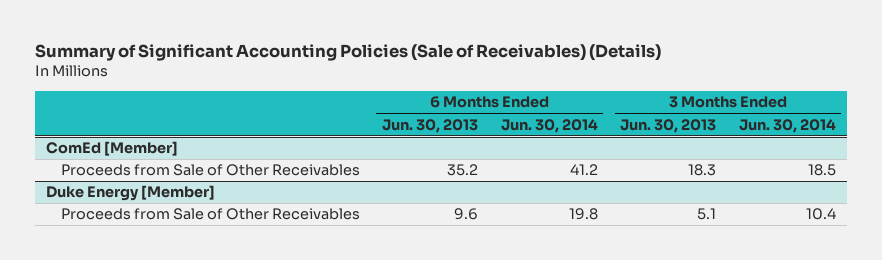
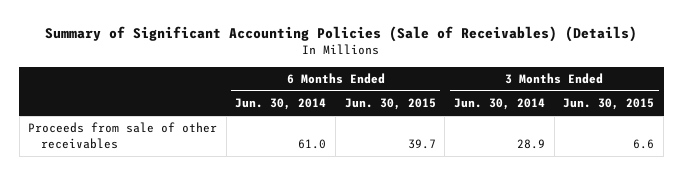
[382,118,479,133] Jun. 30, 2013 -> none
[620,118,717,133] Jun. 30, 2013 -> none
none -> [344,98,436,111] Jun. 30, 2015
none -> [563,98,655,111] Jun. 30, 2015
[45,141,178,157] ComEd [Member] -> none
[45,185,215,202] Duke Energy [Member] -> none
[60,208,360,221] Proceeds from Sale of Other Receivables -> none
[60,164,360,177] Proceeds from Sale of Other Receivables -> [28,122,218,149] Proceeds from sale of other receivables
[569,164,598,176] 41.2 -> [298,138,327,149] 61.0
[807,164,836,177] 18.5 -> [517,138,546,149] 28.9

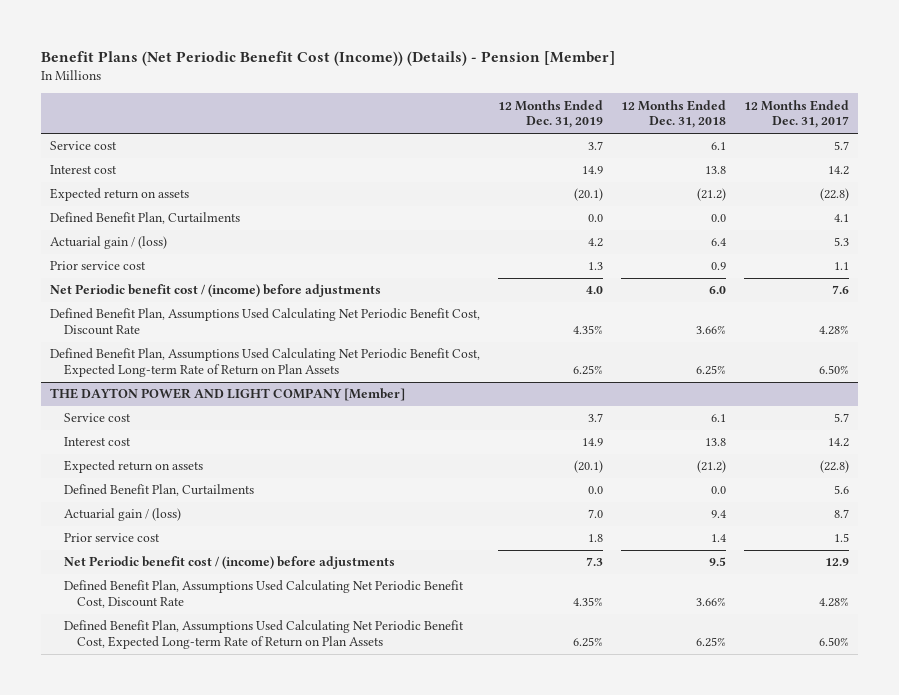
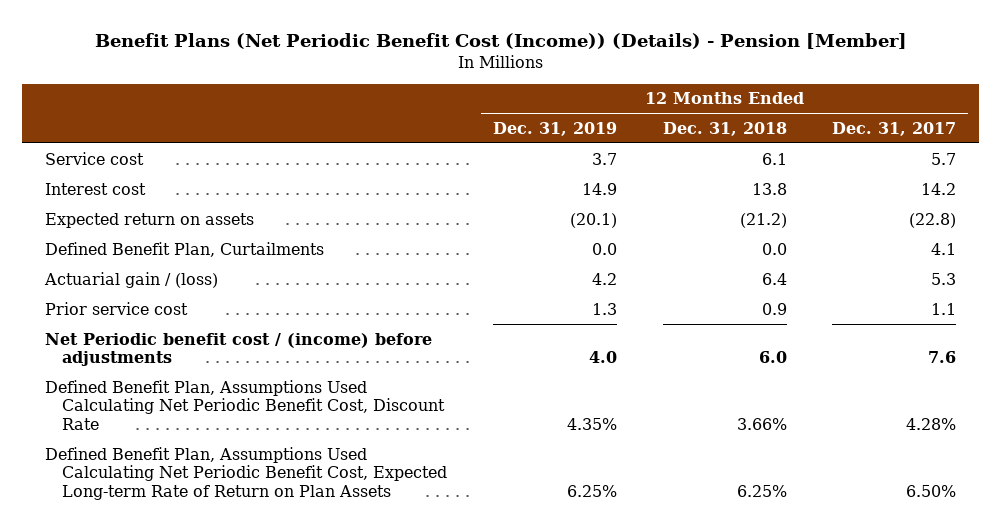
[50,388,406,402] THE DAYTON POWER AND LIGHT COMPANY [Member] -> none
[63,413,131,423] Service cost -> none
[63,437,131,447] Interest cost -> none
[63,460,203,474] Expected return on assets -> none
[63,484,254,497] Defined Benefit Plan, Curtailments -> none
[63,508,181,522] Actuarial gain / (loss) -> none
[63,533,160,543] Prior service cost -> none
[63,556,395,570] Net Periodic benefit cost / (income) before adjustments -> none
[63,580,464,609] Defined Benefit Plan, Assumptions Used Calculating Net Periodic Benefit Cost, Discount Rate -> none
[63,620,464,650] Defined Benefit Plan, Assumptions Used Calculating Net Periodic Benefit Cost, Expected Long-term Rate of Return on Plan Assets -> none

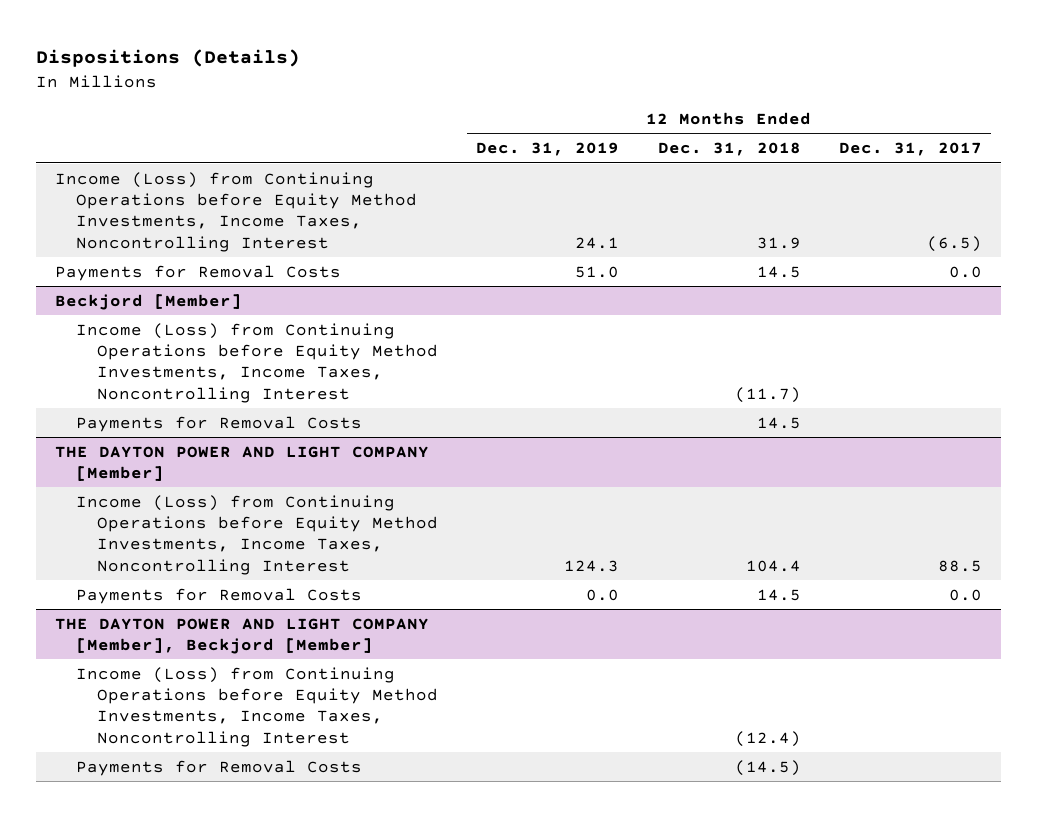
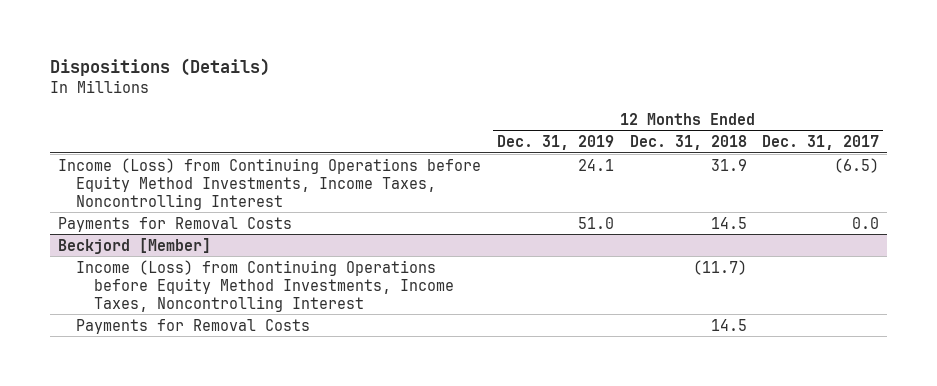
[55,445,430,482] THE DAYTON POWER AND LIGHT COMPANY [Member] -> none
[76,494,439,575] Income (Loss) from Continuing Operations before Equity Method Investments, Income Taxes, Noncontrolling Interest -> none
[76,587,363,604] Payments for Removal Costs -> none
[55,617,430,655] THE DAYTON POWER AND LIGHT COMPANY [Member], Beckjord [Member] -> none
[76,666,439,747] Income (Loss) from Continuing Operations before Equity Method Investments, Income Taxes, Noncontrolling Interest -> none
[76,759,363,776] Payments for Removal Costs -> none

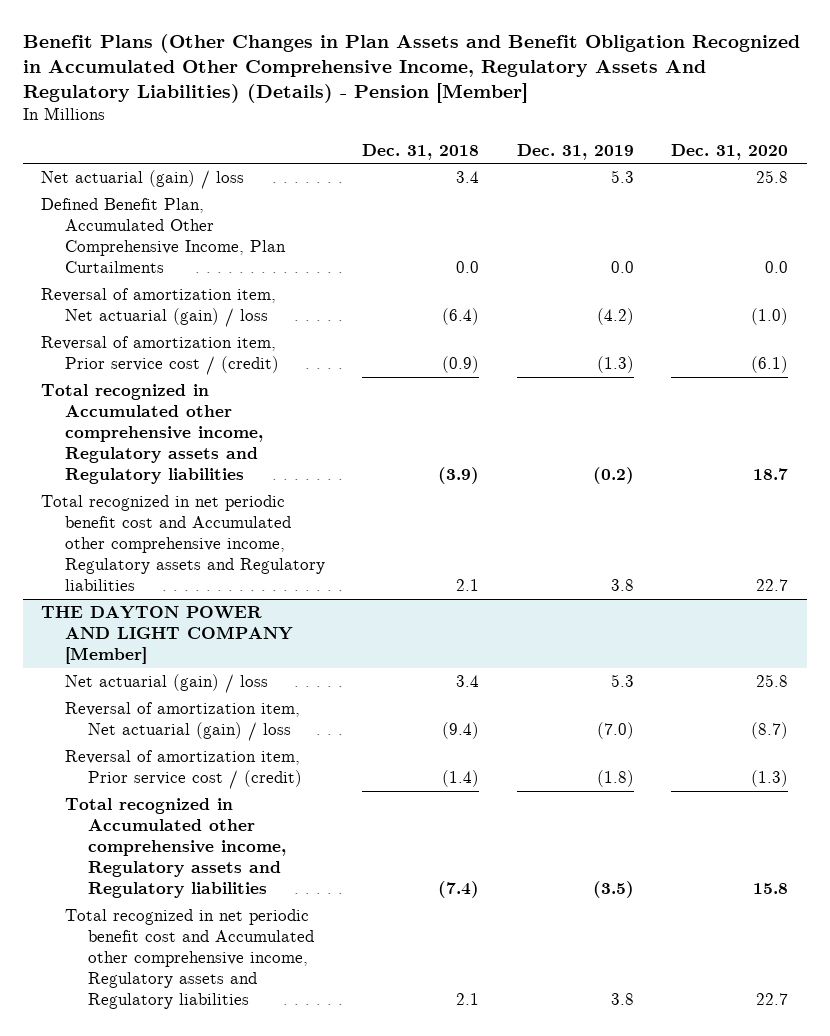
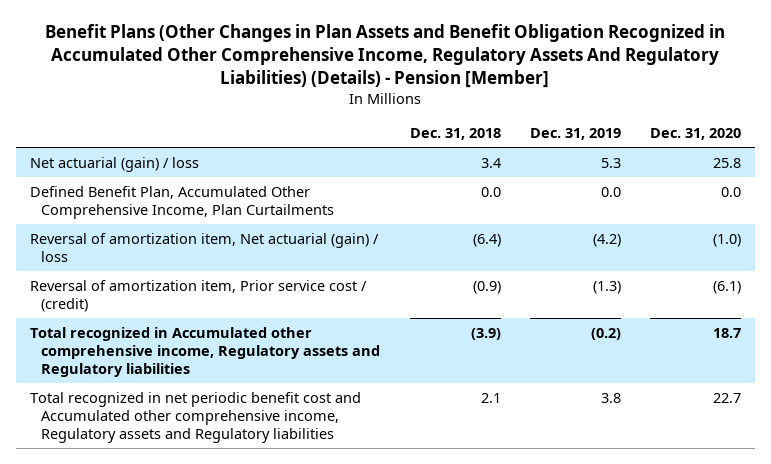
[41,605,293,665] THE DAYTON POWER AND LIGHT COMPANY [Member] -> none
[64,673,268,693] Net actuarial (gain) / loss -> none
[64,701,300,742] Reversal of amortization item, Net actuarial (gain) / loss -> none
[64,749,303,790] Reversal of amortization item, Prior service cost / (credit) -> none
[64,797,287,899] Total recognized in Accumulated other comprehensive income, Regulatory assets and Regulatory liabilities -> none
[64,908,315,1010] Total recognized in net periodic benefit cost and Accumulated other comprehensive income, Regulatory assets and Regulatory liabilities -> none

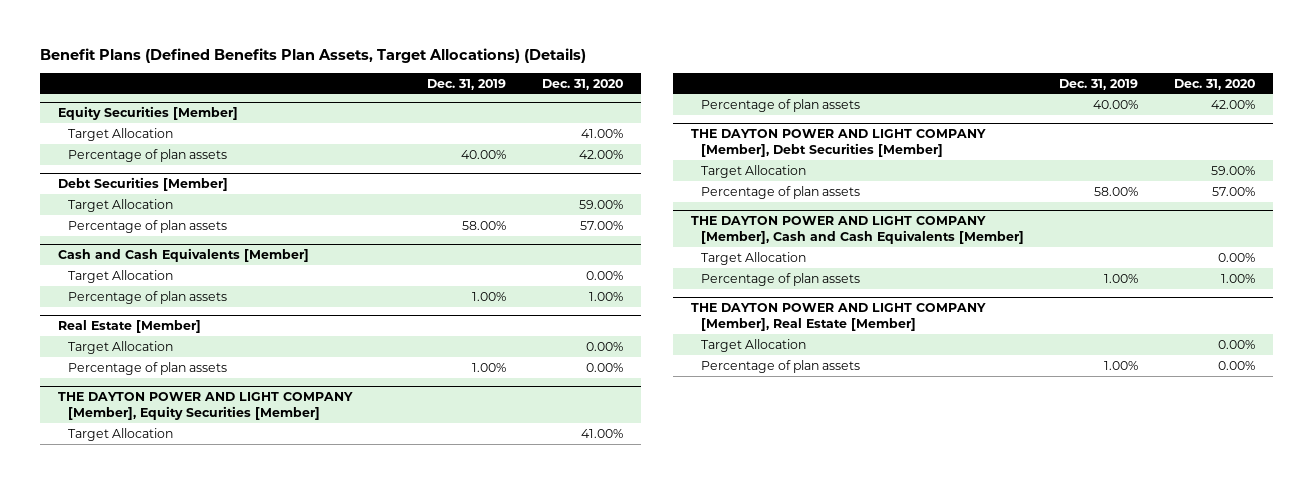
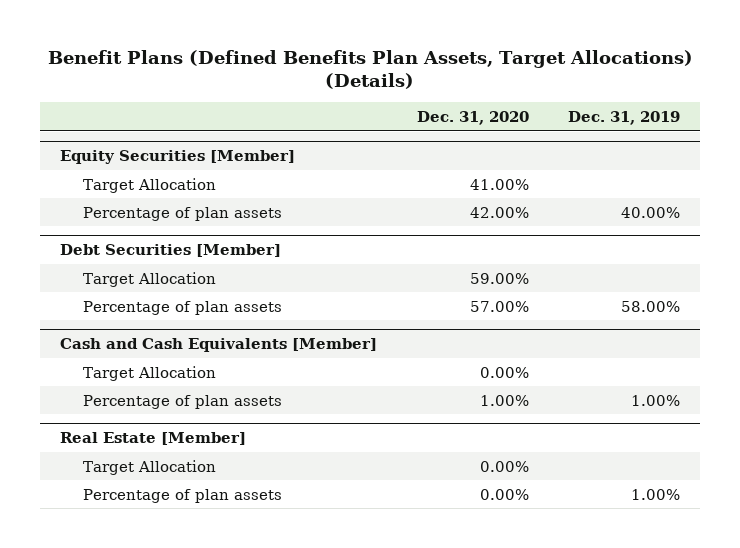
[58,391,354,421] THE DAYTON POWER AND LIGHT COMPANY [Member], Equity Securities [Member] -> none
[68,427,174,441] Target Allocation -> none
[700,98,860,112] Percentage of plan assets -> none
[690,128,986,158] THE DAYTON POWER AND LIGHT COMPANY [Member], Debt Securities [Member] -> none
[700,164,806,178] Target Allocation -> none
[700,185,860,199] Percentage of plan assets -> none
[690,215,1024,245] THE DAYTON POWER AND LIGHT COMPANY [Member], Cash and Cash Equivalents [Member] -> none
[700,251,806,265] Target Allocation -> none
[700,272,860,286] Percentage of plan assets -> none
[690,302,986,332] THE DAYTON POWER AND LIGHT COMPANY [Member], Real Estate [Member] -> none
[700,338,806,352] Target Allocation -> none
[700,359,860,373] Percentage of plan assets -> none

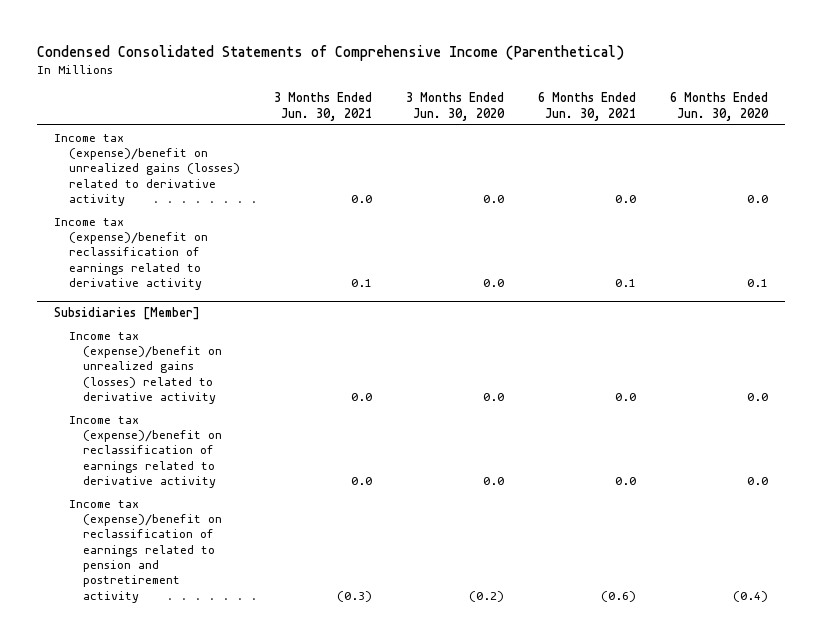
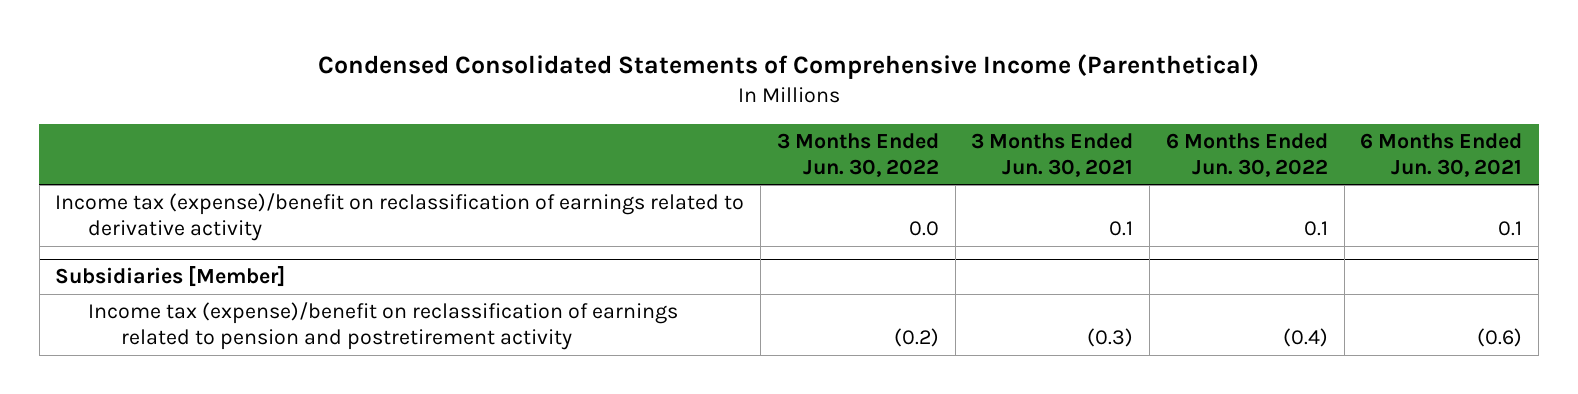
[405,92,505,121] 3 Months Ended Jun. 30, 2020 -> none
[669,92,769,121] 6 Months Ended Jun. 30, 2020 -> none
none -> [776,132,939,177] 3 Months Ended Jun. 30, 2022
none -> [1165,132,1328,177] 6 Months Ended Jun. 30, 2022
[54,133,240,206] Income tax (expense)/benefit on unrealized gains (losses) related to derivative activity -> none
[68,331,223,404] Income tax (expense)/benefit on unrealized gains (losses) related to derivative activity -> none
[68,415,223,488] Income tax (expense)/benefit on reclassification of earnings related to derivative activity -> none

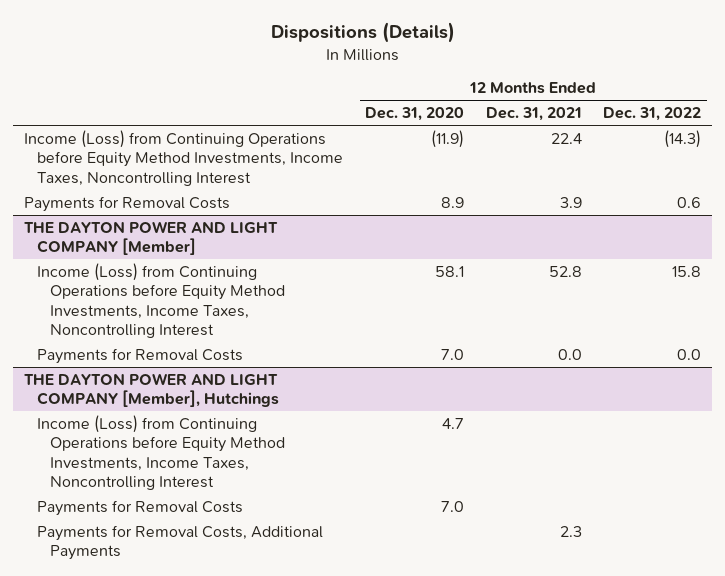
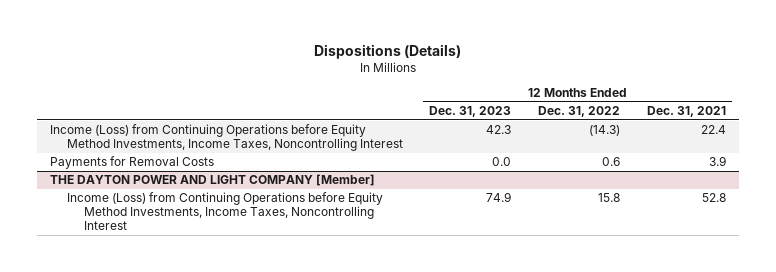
[364,107,464,122] Dec. 31, 2020 -> none
none -> [429,106,512,118] Dec. 31, 2023
[37,347,244,364] Payments for Removal Costs -> none
[24,372,280,408] THE DAYTON POWER AND LIGHT COMPANY [Member], Hutchings -> none
[37,414,286,490] Income (Loss) from Continuing Operations before Equity Method Investments, Income Taxes, Noncontrolling Interest -> none
[37,499,244,516] Payments for Removal Costs -> none
[37,524,324,561] Payments for Removal Costs, Additional Payments -> none

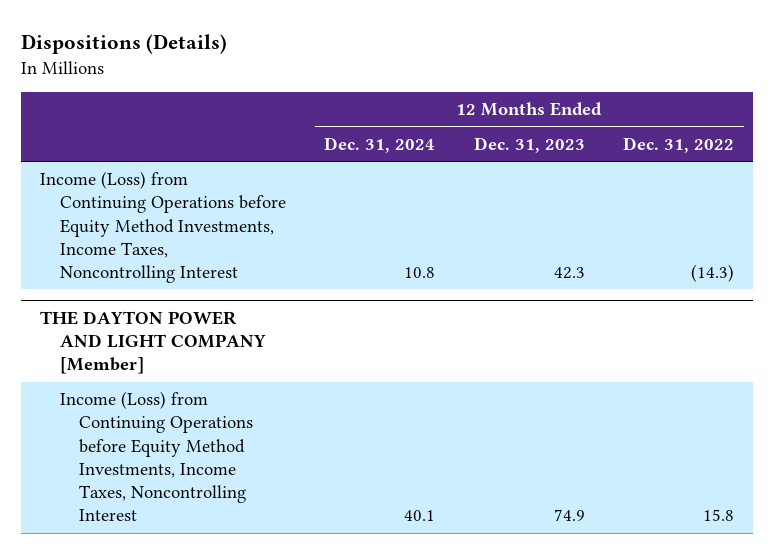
[646,106,726,118] Dec. 31, 2021 -> none
none -> [324,136,436,153] Dec. 31, 2024
[50,156,215,170] Payments for Removal Costs -> none

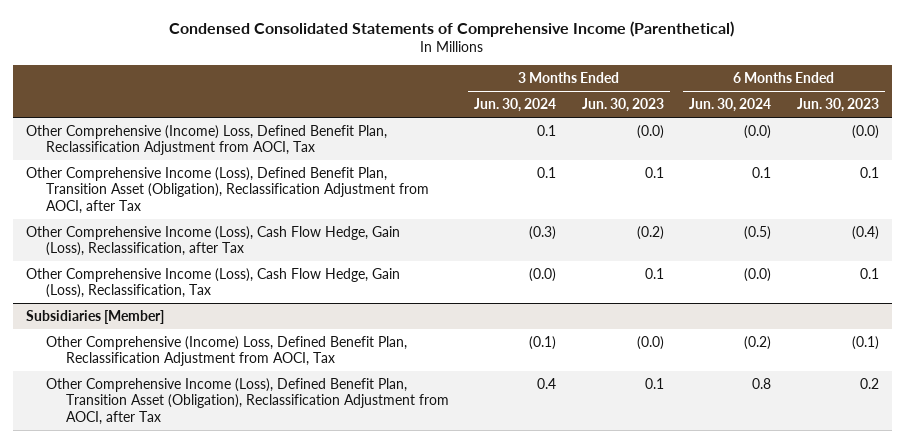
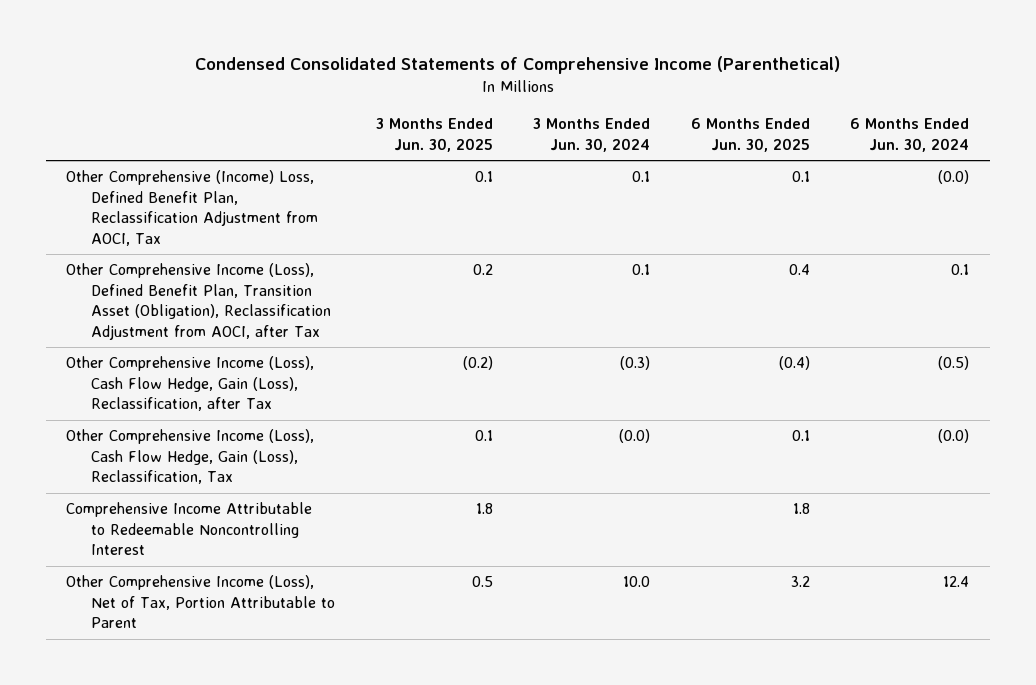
[581,98,664,113] Jun. 30, 2023 -> none
[796,98,879,113] Jun. 30, 2023 -> none
none -> [375,118,493,152] 3 Months Ended Jun. 30, 2025
none -> [690,118,810,152] 6 Months Ended Jun. 30, 2025
[25,309,164,324] Subsidiaries [Member] -> none
[45,335,407,367] Other Comprehensive (Income) Loss, Defined Benefit Plan, Reclassification Adjustment from AOCI, Tax -> none
[45,377,449,425] Other Comprehensive Income (Loss), Defined Benefit Plan, Transition Asset (Obligation), Reclassification Adjustment from AOCI, after Tax -> none
none -> [66,502,313,556] Comprehensive Income Attributable to Redeemable Noncontrolling Interest
none -> [66,575,336,629] Other Comprehensive Income (Loss), Net of Tax, Portion Attributable to Parent

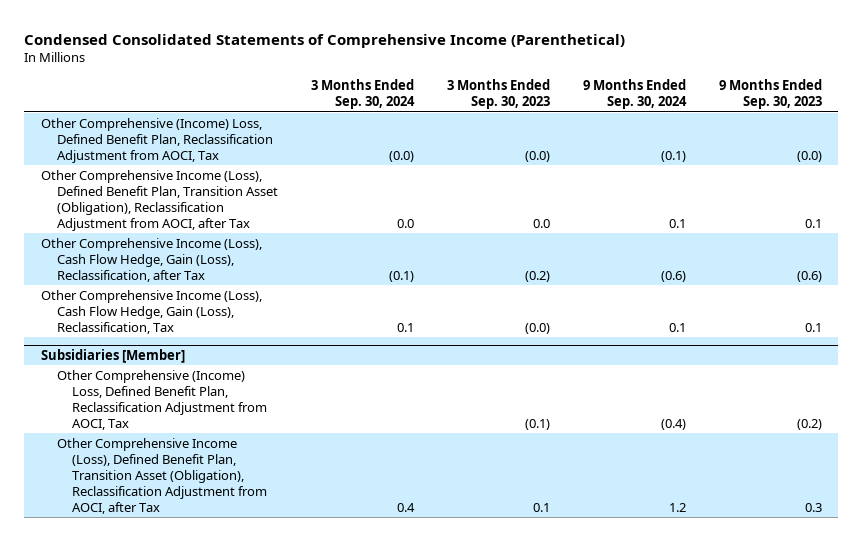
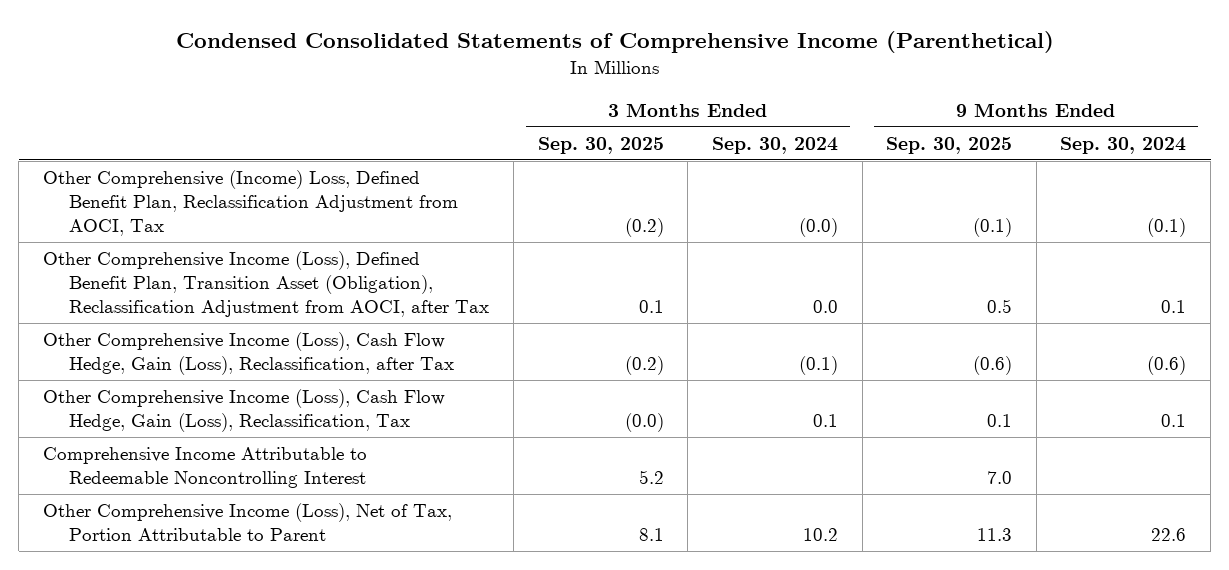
[446,79,550,110] 3 Months Ended Sep. 30, 2023 -> none
[718,79,822,110] 9 Months Ended Sep. 30, 2023 -> none
none -> [537,136,664,154] Sep. 30, 2025
none -> [886,136,1013,154] Sep. 30, 2025
[40,348,185,363] Subsidiaries [Member] -> none
[56,369,268,430] Other Comprehensive (Income) Loss, Defined Benefit Plan, Reclassification Adjustment from AOCI, Tax -> none
[56,437,268,514] Other Comprehensive Income (Loss), Defined Benefit Plan, Transition Asset (Obligation), Reclassification Adjustment from AOCI, after Tax -> none
none -> [42,447,367,489] Comprehensive Income Attributable to Redeemable Noncontrolling Interest
none -> [42,503,452,542] Other Comprehensive Income (Loss), Net of Tax, Portion Attributable to Parent

